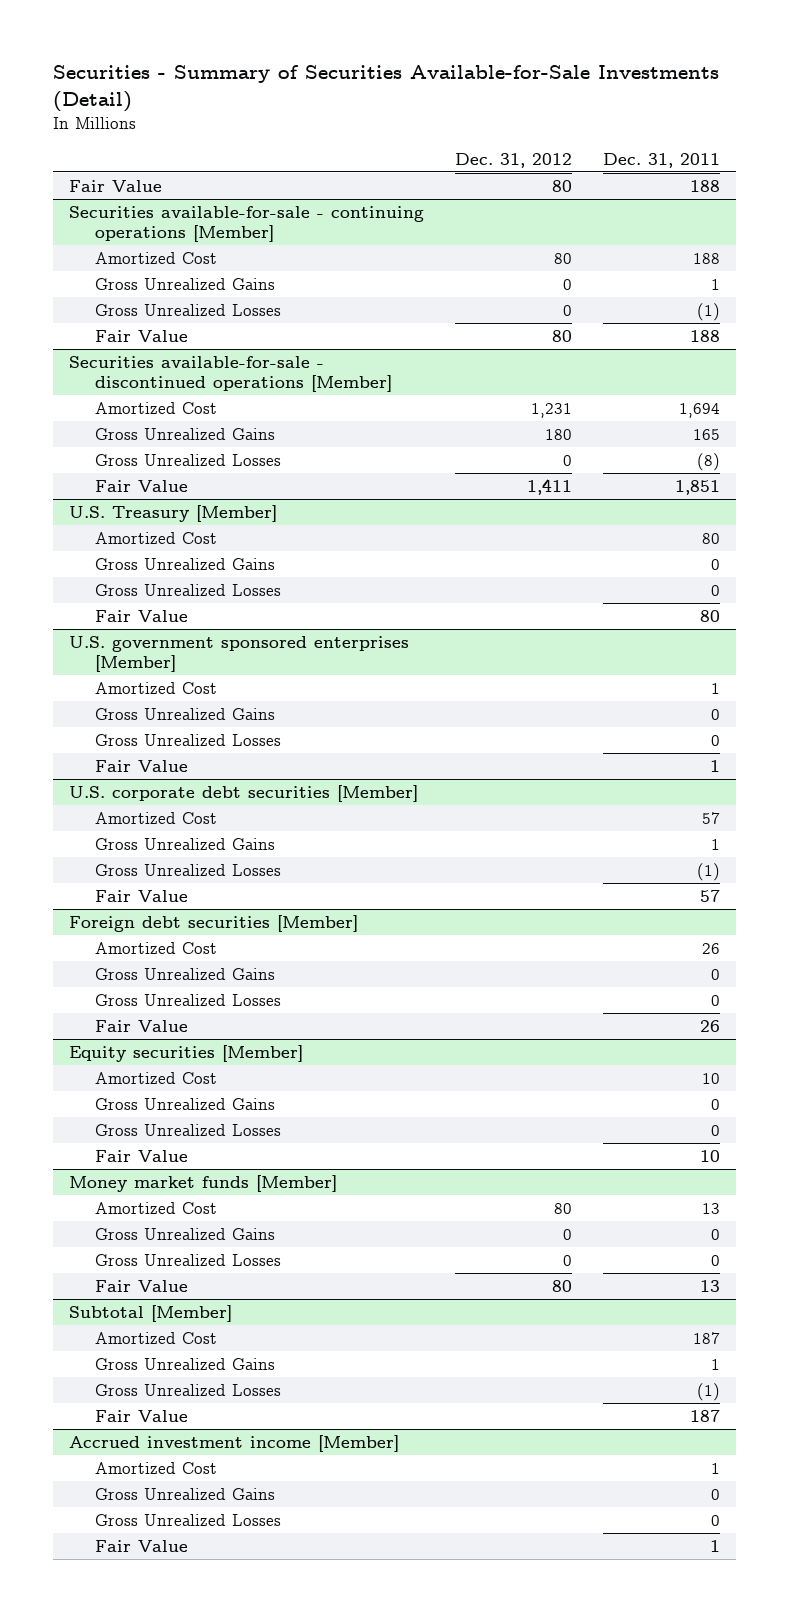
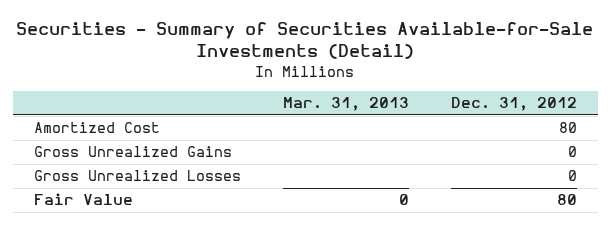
[603,152,721,168] Dec. 31, 2011 -> none
none -> [282,97,409,112] Mar. 31, 2013
none -> [33,122,160,134] Amortized Cost
none -> [33,146,232,158] Gross Unrealized Gains
none -> [33,170,241,182] Gross Unrealized Losses
[68,205,424,243] Securities available-for-sale - continuing operations [Member] -> none
[95,251,218,264] Amortized Cost -> none
[95,277,276,290] Gross Unrealized Gains -> none
[95,303,282,316] Gross Unrealized Losses -> none
[95,329,189,342] Fair Value -> none
[68,355,393,393] Securities available-for-sale - discontinued operations [Member] -> none
[95,401,218,414] Amortized Cost -> none
[95,427,276,440] Gross Unrealized Gains -> none
[95,453,282,466] Gross Unrealized Losses -> none
[95,479,189,492] Fair Value -> none
[68,504,277,522] U.S. Treasury [Member] -> none
[95,531,218,544] Amortized Cost -> none
[95,557,276,570] Gross Unrealized Gains -> none
[95,583,282,596] Gross Unrealized Losses -> none
[95,609,189,622] Fair Value -> none
[68,635,409,673] U.S. government sponsored enterprises [Member] -> none
[95,681,218,694] Amortized Cost -> none
[95,707,276,720] Gross Unrealized Gains -> none
[95,733,282,746] Gross Unrealized Losses -> none
[95,759,189,772] Fair Value -> none
[68,784,418,802] U.S. corporate debt securities [Member] -> none
[95,811,218,824] Amortized Cost -> none
[95,837,276,850] Gross Unrealized Gains -> none
[95,863,282,876] Gross Unrealized Losses -> none
[95,889,189,902] Fair Value -> none
[68,914,358,932] Foreign debt securities [Member] -> none
[95,941,218,954] Amortized Cost -> none
[95,967,276,980] Gross Unrealized Gains -> none
[95,993,282,1006] Gross Unrealized Losses -> none
[95,1019,189,1032] Fair Value -> none
[68,1044,303,1062] Equity securities [Member] -> none
[95,1071,218,1084] Amortized Cost -> none
[95,1097,276,1110] Gross Unrealized Gains -> none
[95,1123,282,1136] Gross Unrealized Losses -> none
[95,1149,189,1162] Fair Value -> none
[68,1174,337,1192] Money market funds [Member] -> none
[95,1201,218,1214] Amortized Cost -> none
[95,1227,276,1240] Gross Unrealized Gains -> none
[95,1253,282,1266] Gross Unrealized Losses -> none
[95,1279,189,1292] Fair Value -> none
[68,1304,232,1322] Subtotal [Member] -> none
[95,1331,218,1344] Amortized Cost -> none
[95,1357,276,1370] Gross Unrealized Gains -> none
[95,1383,282,1396] Gross Unrealized Losses -> none
[95,1409,189,1422] Fair Value -> none
[68,1434,399,1452] Accrued investment income [Member] -> none
[95,1461,218,1474] Amortized Cost -> none
[95,1487,276,1500] Gross Unrealized Gains -> none
[95,1513,282,1526] Gross Unrealized Losses -> none
[95,1539,189,1552] Fair Value -> none

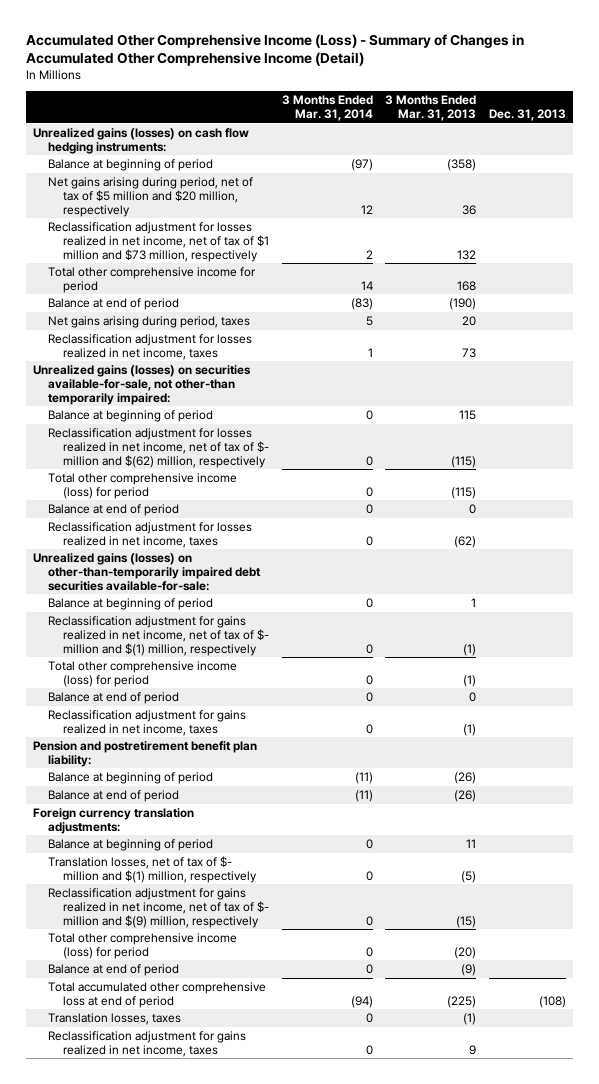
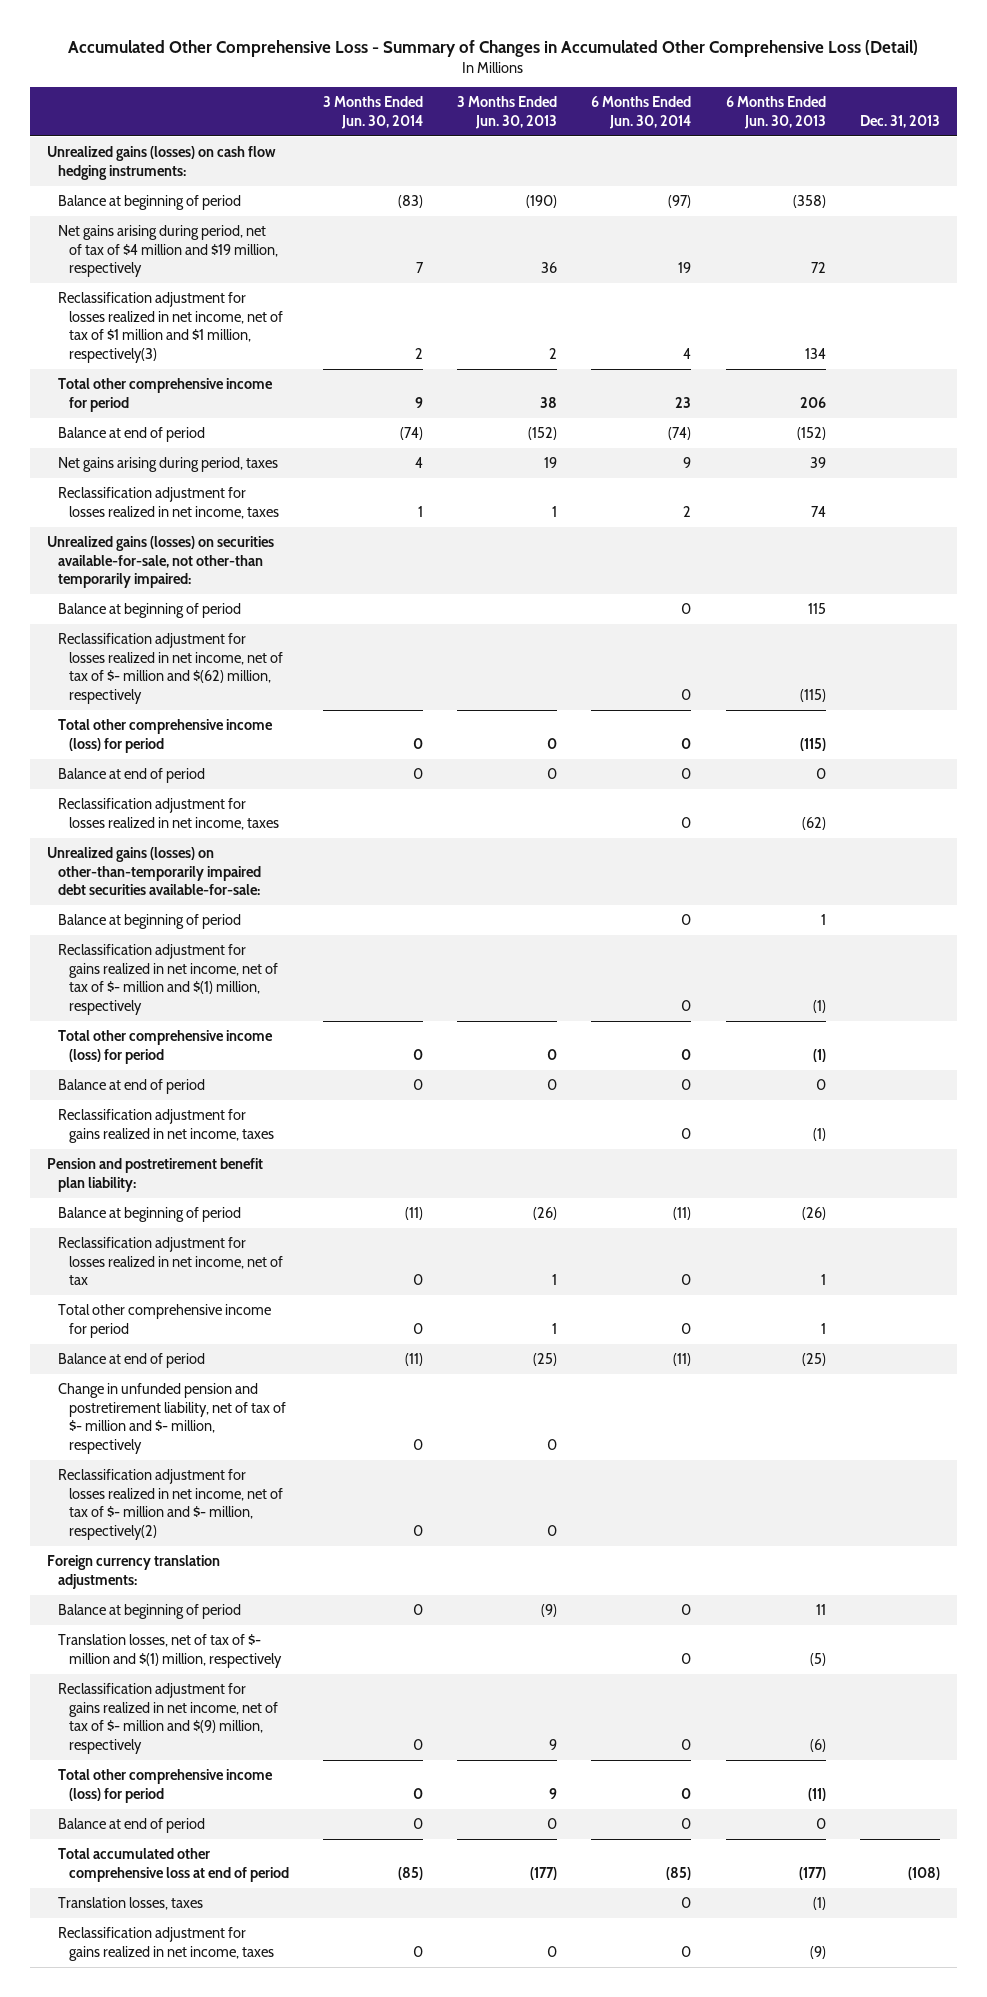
[26,33,525,67] Accumulated Other Comprehensive Income (Loss) - Summary of Changes in Accumulated Other Comprehensive Income (Detail) -> [68,39,919,57] Accumulated Other Comprehensive Loss - Summary of Changes in Accumulated Other Comprehensive Loss (Detail)
[281,95,373,122] 3 Months Ended Mar. 31, 2014 -> none
[385,95,477,122] 3 Months Ended Mar. 31, 2013 -> none
none -> [322,96,423,129] 3 Months Ended Jun. 30, 2014
none -> [457,96,558,129] 3 Months Ended Jun. 30, 2013
none -> [591,96,692,129] 6 Months Ended Jun. 30, 2014
none -> [725,96,826,129] 6 Months Ended Jun. 30, 2013
[47,177,253,217] Net gains arising during period, net of tax of $5 million and $20 million, respectively -> [57,225,278,278] Net gains arising during period, net of tax of $4 million and $19 million, respectively
[47,222,269,262] Reclassification adjustment for losses realized in net income, net of tax of $1 million and $73 million, respectively -> [57,292,283,363] Reclassification adjustment for losses realized in net income, net of tax of $1 million and $1 million, respectively(3)
none -> [57,1237,283,1286] Reclassification adjustment for losses realized in net income, net of tax
none -> [57,1304,271,1338] Total other comprehensive income for period
none -> [57,1383,286,1454] Change in unfunded pension and postretirement liability, net of tax of $- million and $- million, respectively
none -> [57,1469,283,1540] Reclassification adjustment for losses realized in net income, net of tax of $- million and $- million, respectively(2)

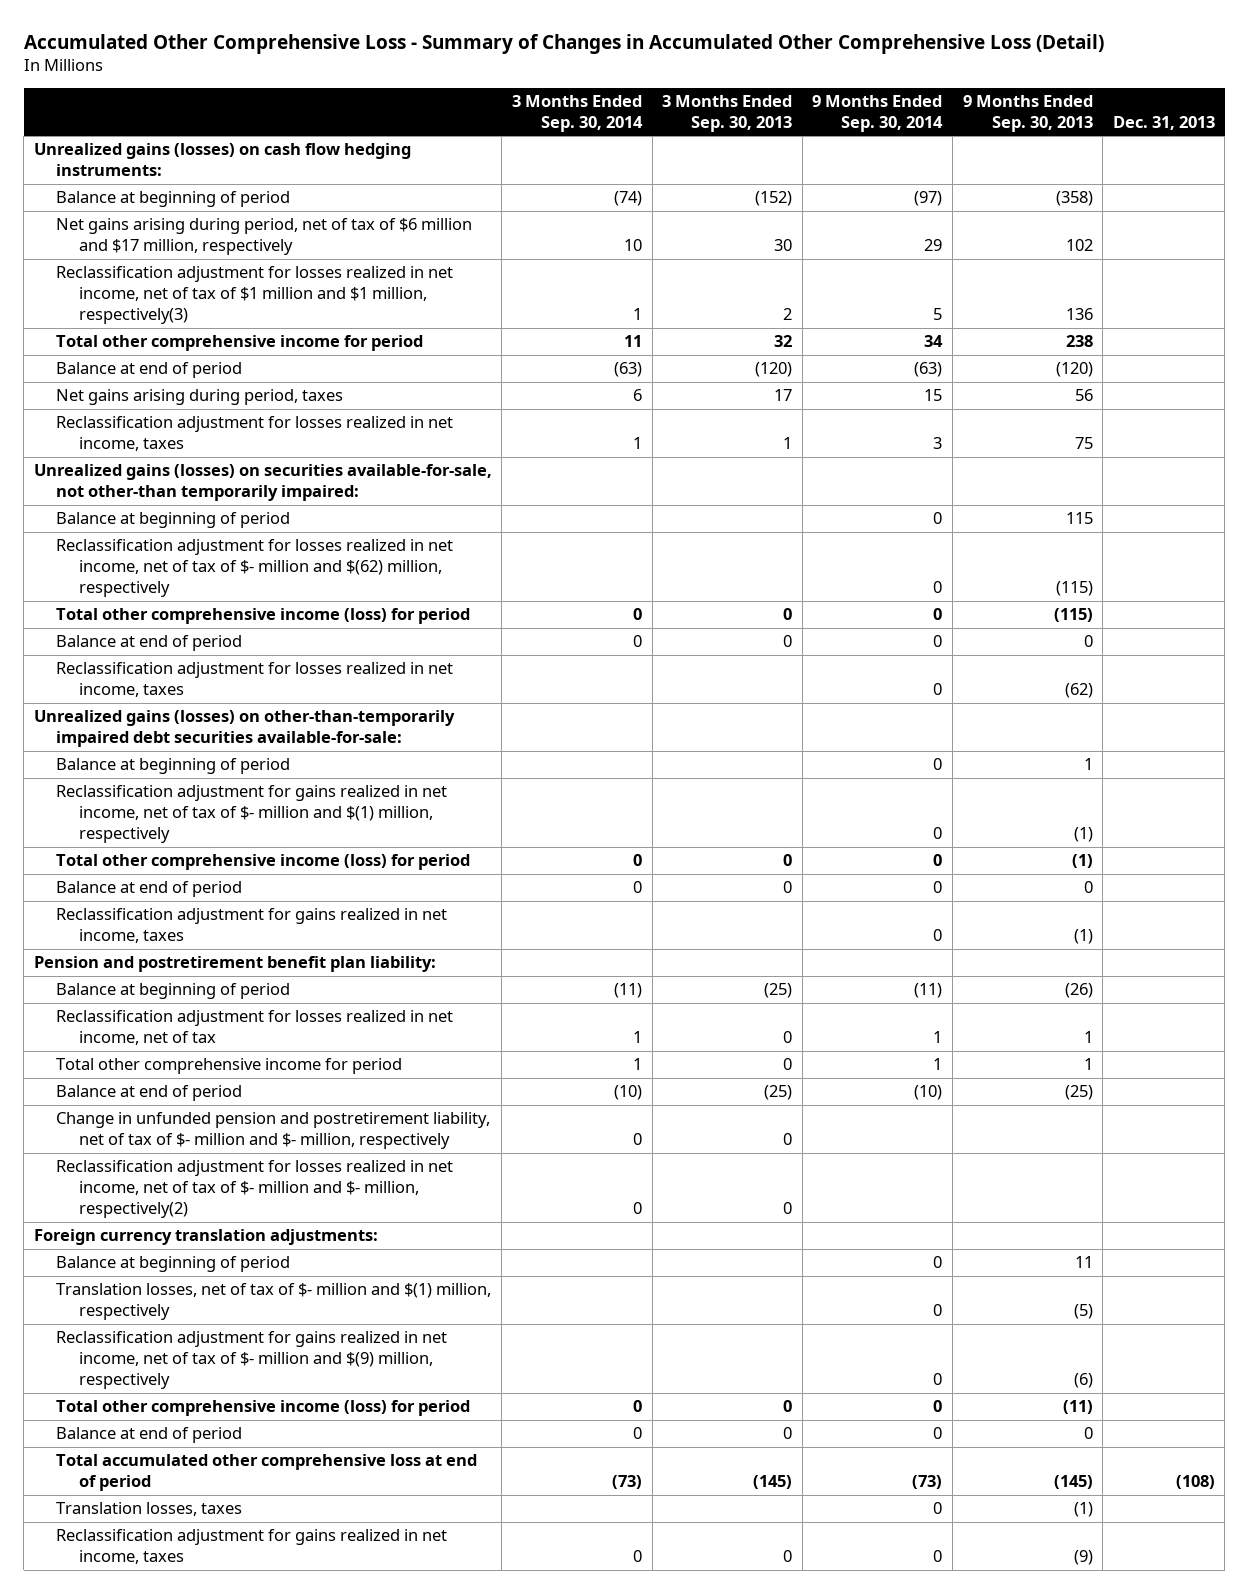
[322,96,423,129] 3 Months Ended Jun. 30, 2014 -> none
[457,96,558,129] 3 Months Ended Jun. 30, 2013 -> none
[591,96,692,129] 6 Months Ended Jun. 30, 2014 -> none
[725,96,826,129] 6 Months Ended Jun. 30, 2013 -> none
none -> [512,94,644,132] 3 Months Ended Sep. 30, 2014
none -> [662,94,793,132] 3 Months Ended Sep. 30, 2013
none -> [812,94,944,132] 9 Months Ended Sep. 30, 2014
none -> [962,94,1093,132] 9 Months Ended Sep. 30, 2013
[57,225,278,278] Net gains arising during period, net of tax of $4 million and $19 million, respectively -> [56,218,473,256] Net gains arising during period, net of tax of $6 million and $17 million, respectively

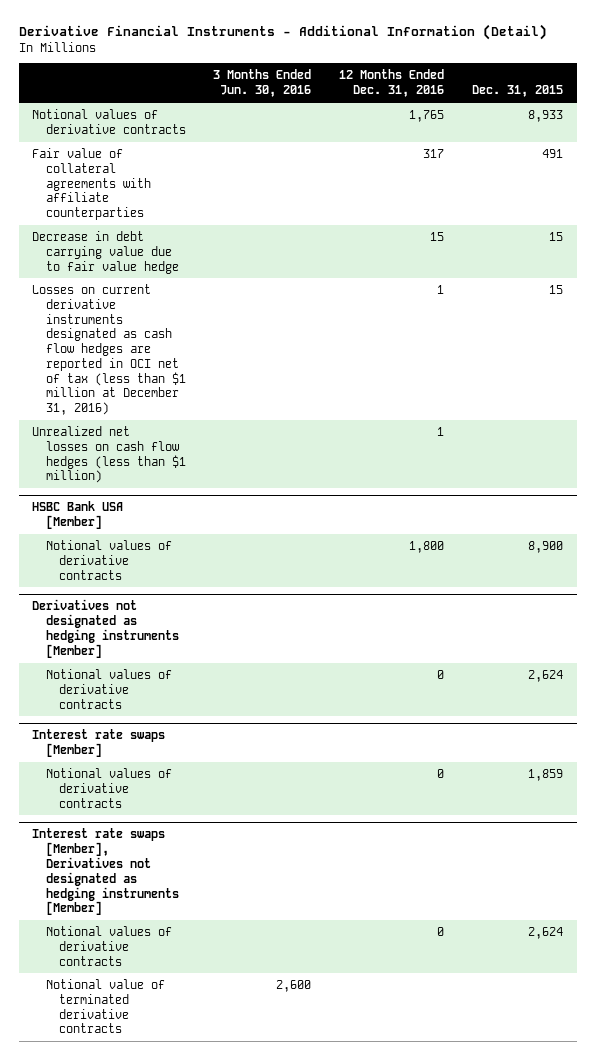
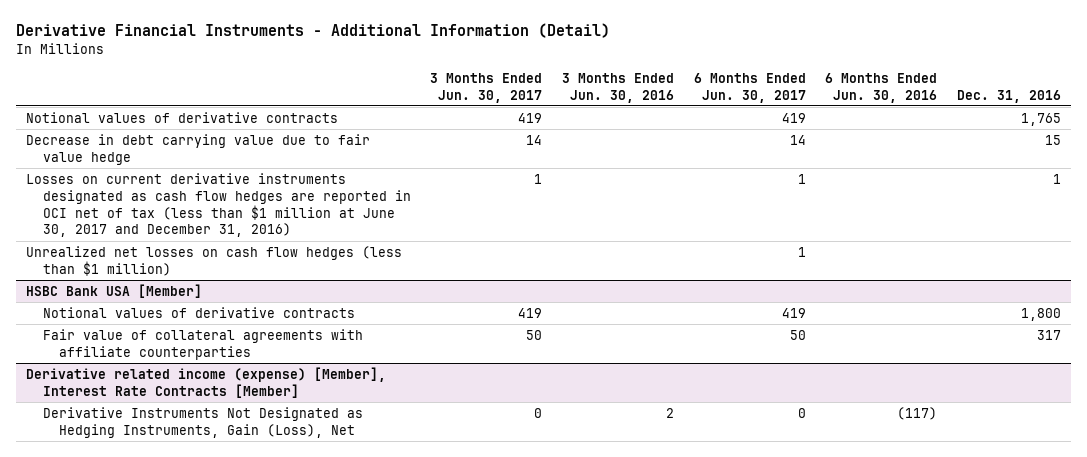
[339,69,445,98] 12 Months Ended Dec. 31, 2016 -> none
[471,85,563,98] Dec. 31, 2015 -> none
none -> [430,72,543,103] 3 Months Ended Jun. 30, 2017
none -> [693,72,806,103] 6 Months Ended Jun. 30, 2017
none -> [825,72,938,103] 6 Months Ended Jun. 30, 2016
none -> [957,89,1062,103] Dec. 31, 2016
[32,147,151,221] Fair value of collateral agreements with affiliate counterparties -> none
[32,283,186,416] Losses on current derivative instruments designated as cash flow hedges are reported in OCI net of tax (less than $1 million at December 31, 2016) -> [25,172,411,238] Losses on current derivative instruments designated as cash flow hedges are reported in OCI net of tax (less than $1 million at June 30, 2017 and December 31, 2016)
[32,599,179,658] Derivatives not designated as hedging instruments [Member] -> none
[45,668,172,709] Notional values of derivative contracts -> none
[32,729,166,758] Interest rate swaps [Member] -> none
[45,767,172,808] Notional values of derivative contracts -> none
[32,828,179,916] Interest rate swaps [Member], Derivatives not designated as hedging instruments [Member] -> none
[45,925,172,966] Notional values of derivative contracts -> none
[45,978,165,1034] Notional value of terminated derivative contracts -> none
none -> [42,328,363,360] Fair value of collateral agreements with affiliate counterparties
none -> [25,366,386,398] Derivative related income (expense) [Member], Interest Rate Contracts [Member]
none -> [42,406,363,438] Derivative Instruments Not Designated as Hedging Instruments, Gain (Loss), Net

